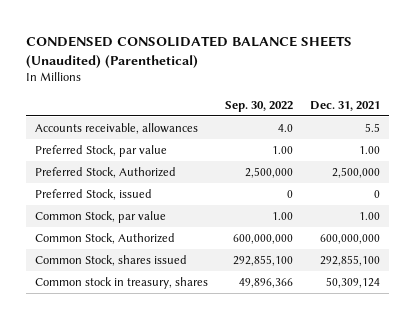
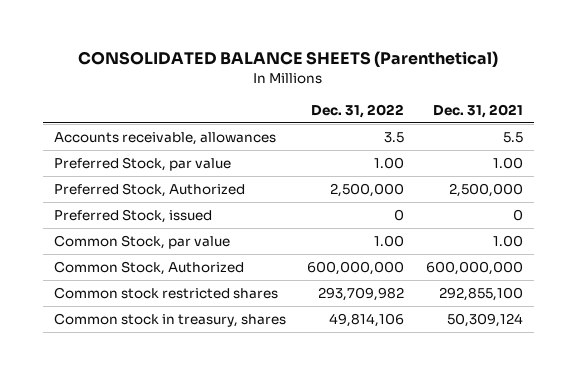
[26,35,353,68] CONDENSED CONSOLIDATED BALANCE SHEETS (Unaudited) (Parenthetical) -> [78,51,499,68] CONSOLIDATED BALANCE SHEETS (Parenthetical)
[224,100,293,112] Sep. 30, 2022 -> none
none -> [311,103,405,118] Dec. 31, 2022
[34,254,187,266] Common Stock, shares issued -> [53,286,278,299] Common stock restricted shares

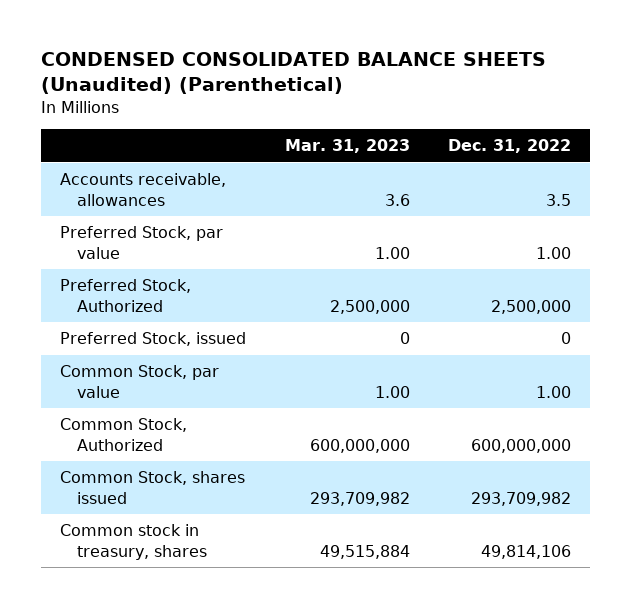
[78,51,499,68] CONSOLIDATED BALANCE SHEETS (Parenthetical) -> [41,52,547,95] CONDENSED CONSOLIDATED BALANCE SHEETS (Unaudited) (Parenthetical)
[432,103,523,118] Dec. 31, 2021 -> none
none -> [284,139,410,154] Mar. 31, 2023
[53,286,278,299] Common stock restricted shares -> [60,471,246,504] Common Stock, shares issued

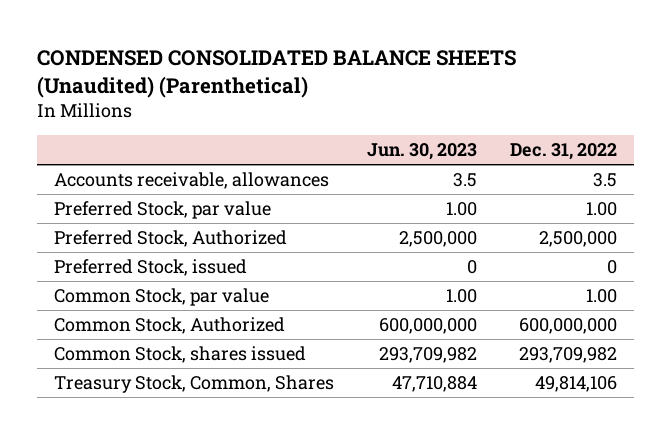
[284,139,410,154] Mar. 31, 2023 -> none
none -> [367,143,478,161] Jun. 30, 2023
[60,524,208,560] Common stock in treasury, shares -> [53,374,334,393] Treasury Stock, Common, Shares

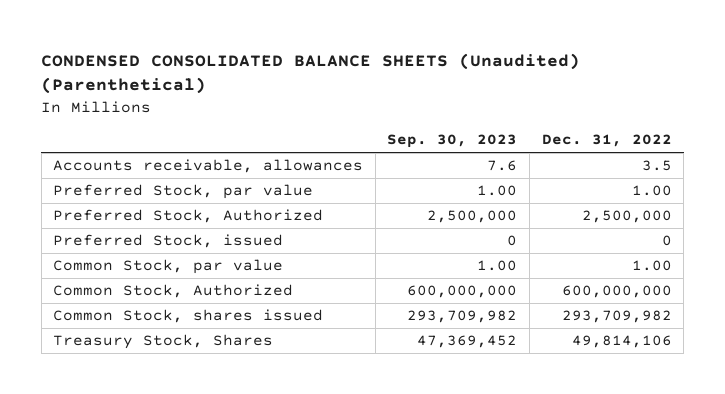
[367,143,478,161] Jun. 30, 2023 -> none
none -> [387,134,518,149] Sep. 30, 2023
[53,374,334,393] Treasury Stock, Common, Shares -> [53,334,274,350] Treasury Stock, Shares

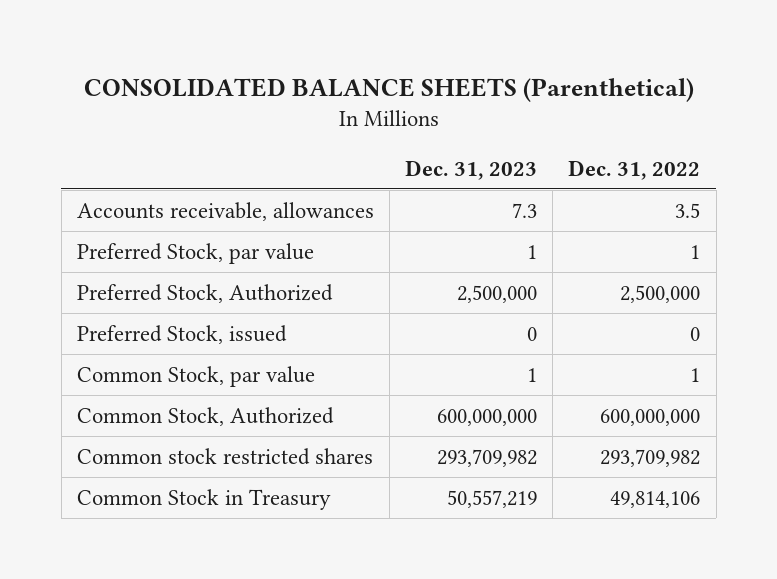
[41,52,581,95] CONDENSED CONSOLIDATED BALANCE SHEETS (Unaudited) (Parenthetical) -> [83,77,694,102] CONSOLIDATED BALANCE SHEETS (Parenthetical)
[387,134,518,149] Sep. 30, 2023 -> none
none -> [405,159,538,180] Dec. 31, 2023
[631,185,672,197] 1.00 -> [690,244,701,259] 1
[631,260,672,272] 1.00 -> [690,367,701,382] 1
[53,309,324,324] Common Stock, shares issued -> [76,447,373,465] Common stock restricted shares
[53,334,274,350] Treasury Stock, Shares -> [76,488,331,510] Common Stock in Treasury

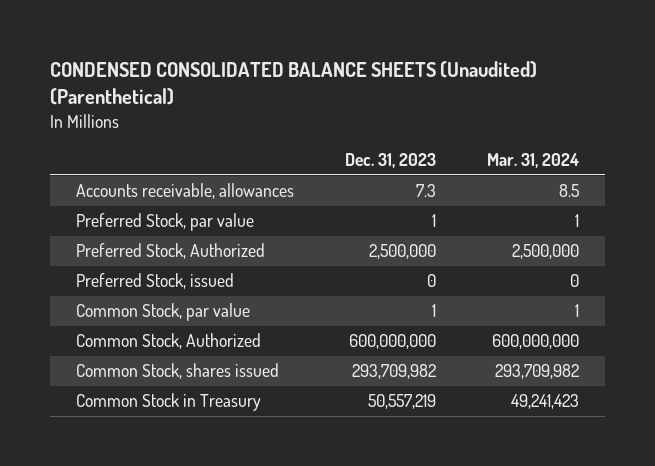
[83,77,694,102] CONSOLIDATED BALANCE SHEETS (Parenthetical) -> [50,61,538,106] CONDENSED CONSOLIDATED BALANCE SHEETS (Unaudited) (Parenthetical)
[568,159,701,180] Dec. 31, 2022 -> none
none -> [487,153,580,169] Mar. 31, 2024
[76,447,373,465] Common stock restricted shares -> [75,363,279,380] Common Stock, shares issued

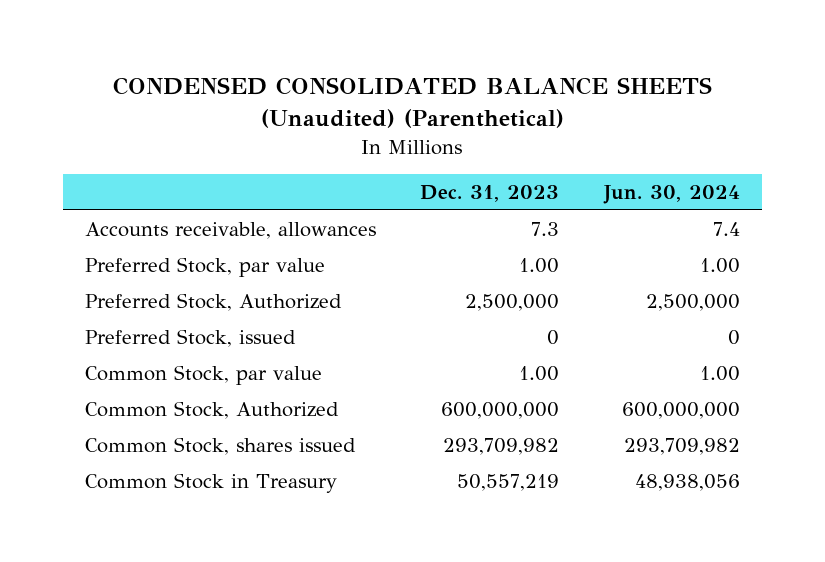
[487,153,580,169] Mar. 31, 2024 -> none
none -> [602,185,740,205] Jun. 30, 2024
[432,214,437,228] 1 -> [519,258,560,274] 1.00
[432,304,437,318] 1 -> [519,366,560,382] 1.00

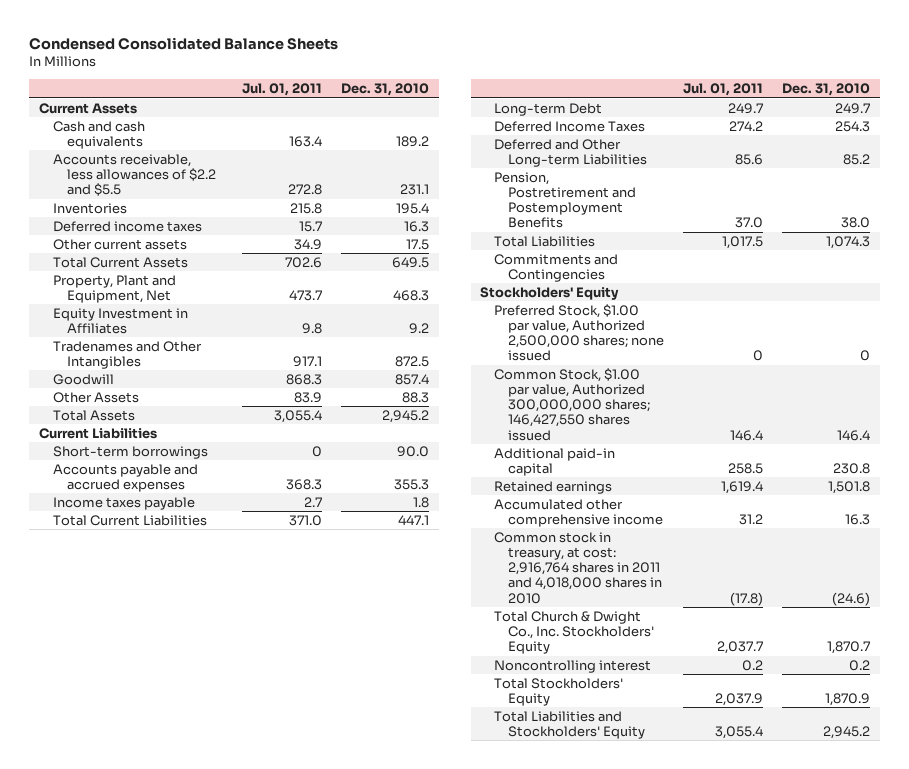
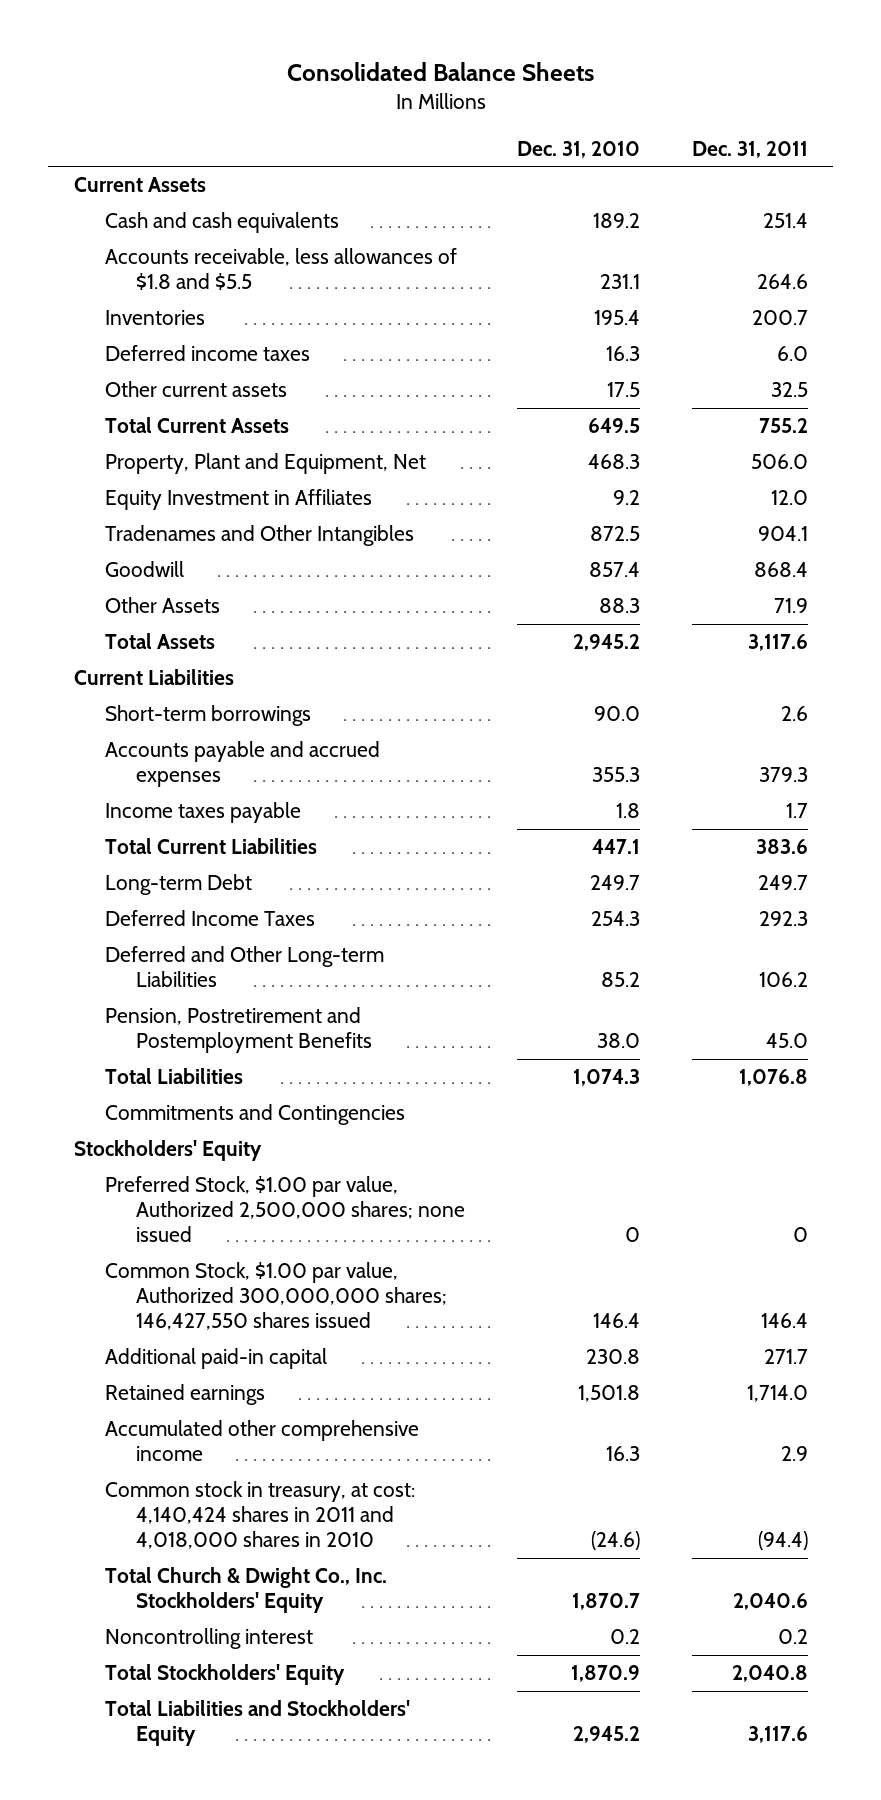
[29,37,339,51] Condensed Consolidated Balance Sheets -> [286,61,594,81] Consolidated Balance Sheets
[241,83,322,97] Jul. 01, 2011 -> none
none -> [691,140,808,158] Dec. 31, 2011
[52,153,216,197] Accounts receivable, less allowances of $2.2 and $5.5 -> [104,248,457,291] Accounts receivable, less allowances of $1.8 and $5.5
[494,531,663,604] Common stock in treasury, at cost: 2,916,764 shares in 2011 and 4,018,000 shares in 2010 -> [104,1481,415,1550] Common stock in treasury, at cost: 4,140,424 shares in 2011 and 4,018,000 shares in 2010

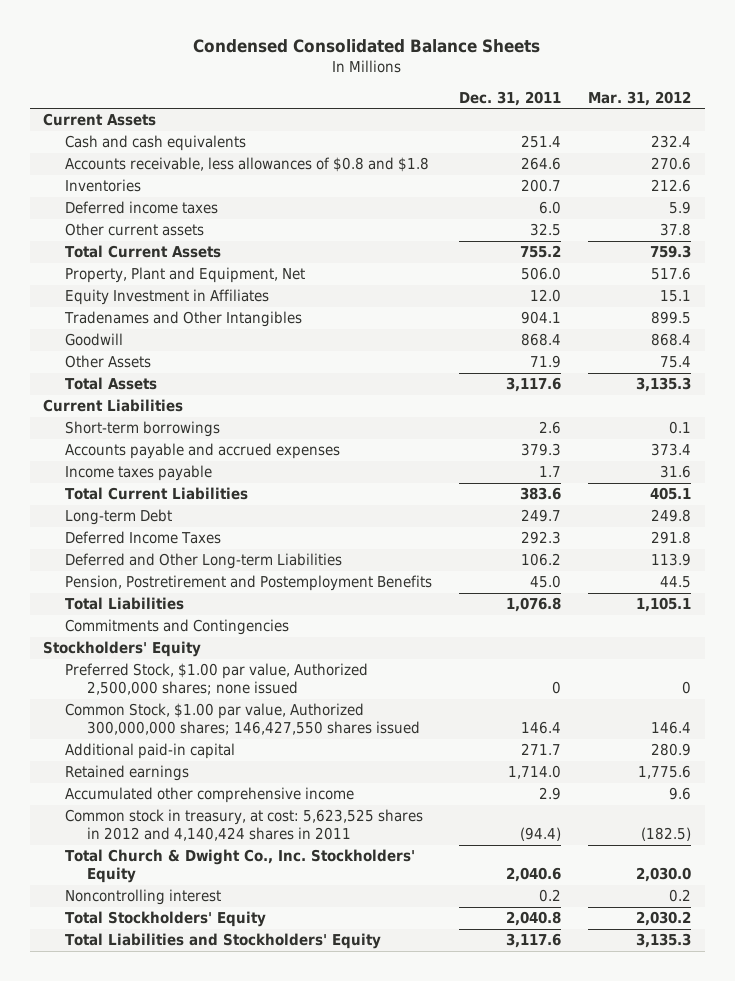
[286,61,594,81] Consolidated Balance Sheets -> [193,39,541,54] Condensed Consolidated Balance Sheets
[516,140,640,158] Dec. 31, 2010 -> none
none -> [588,90,692,106] Mar. 31, 2012
[104,248,457,291] Accounts receivable, less allowances of $1.8 and $5.5 -> [65,157,430,173] Accounts receivable, less allowances of $0.8 and $1.8
[104,1481,415,1550] Common stock in treasury, at cost: 4,140,424 shares in 2011 and 4,018,000 shares in 2010 -> [65,809,424,841] Common stock in treasury, at cost: 5,623,525 shares in 2012 and 4,140,424 shares in 2011

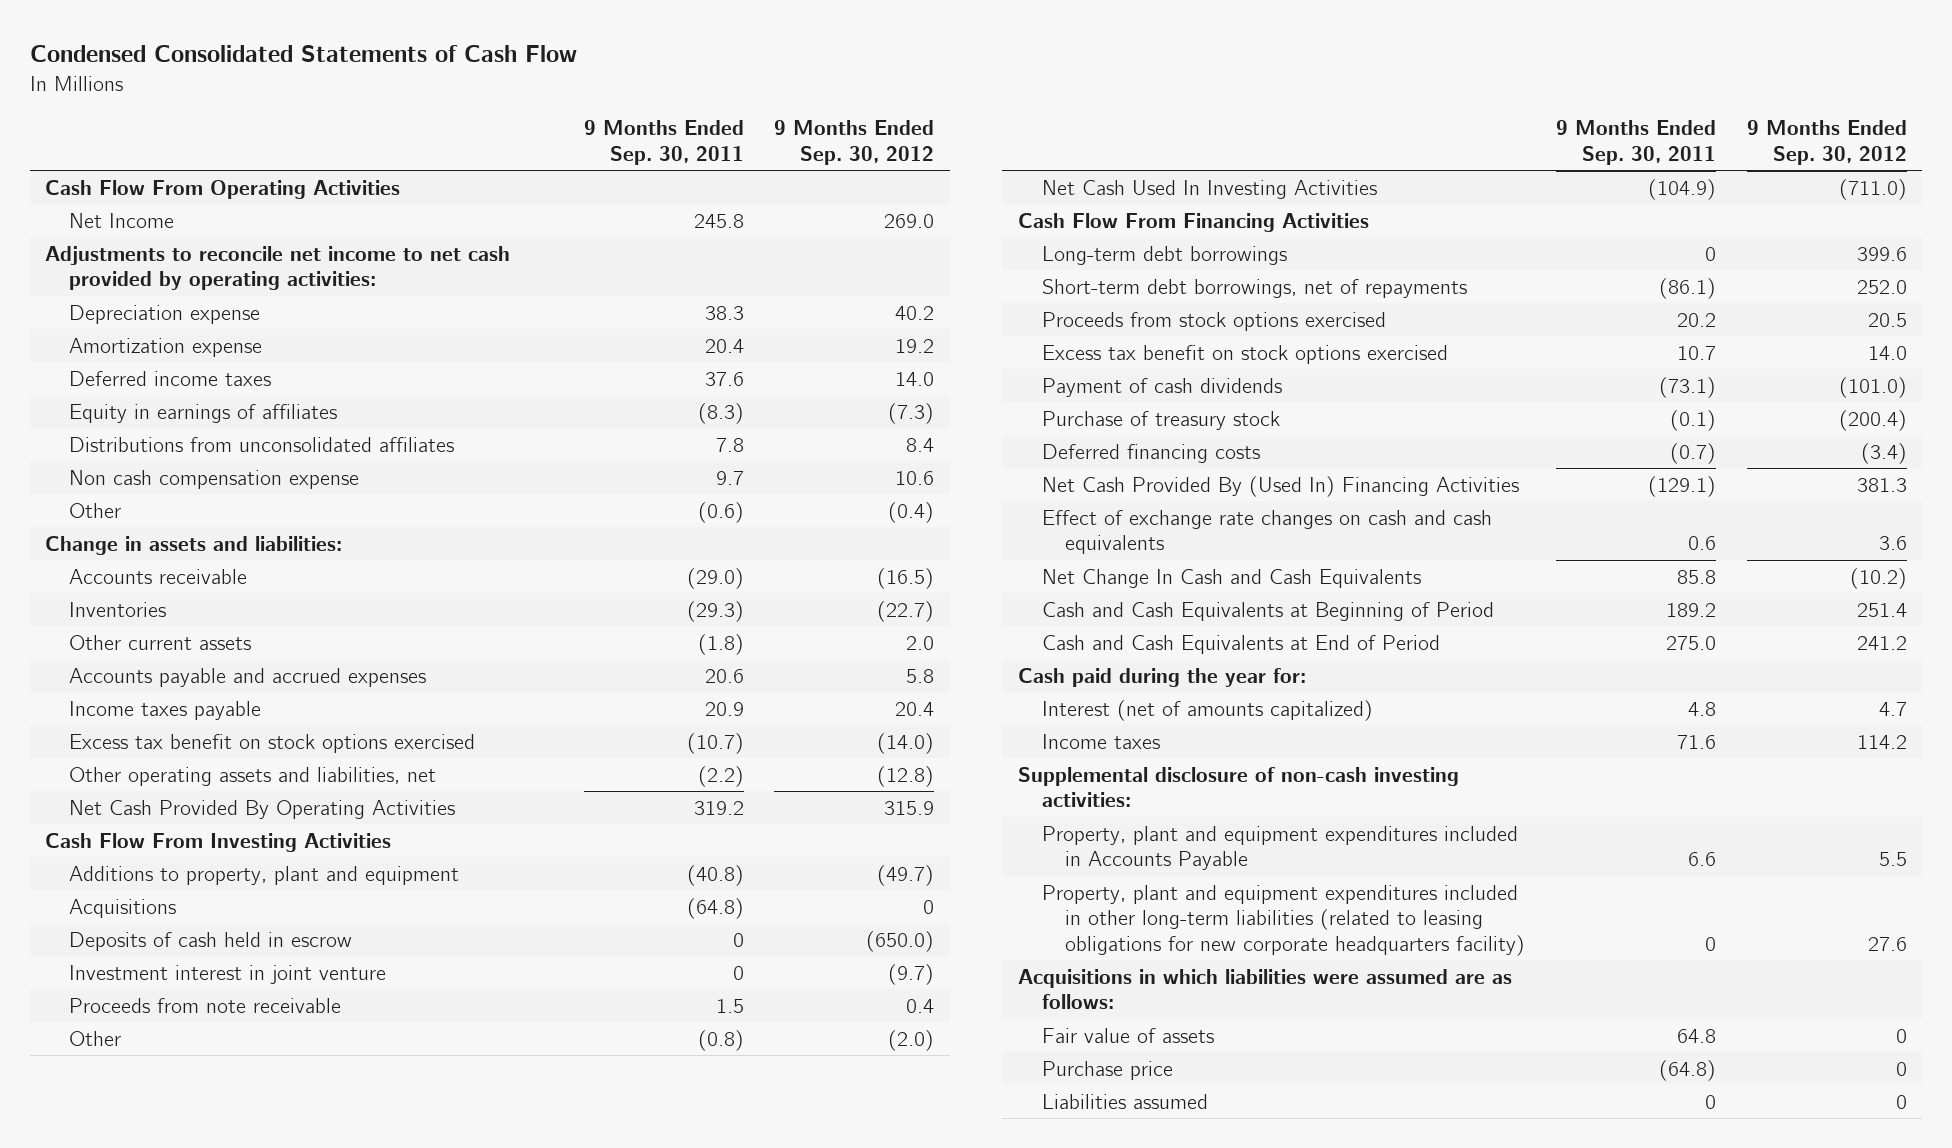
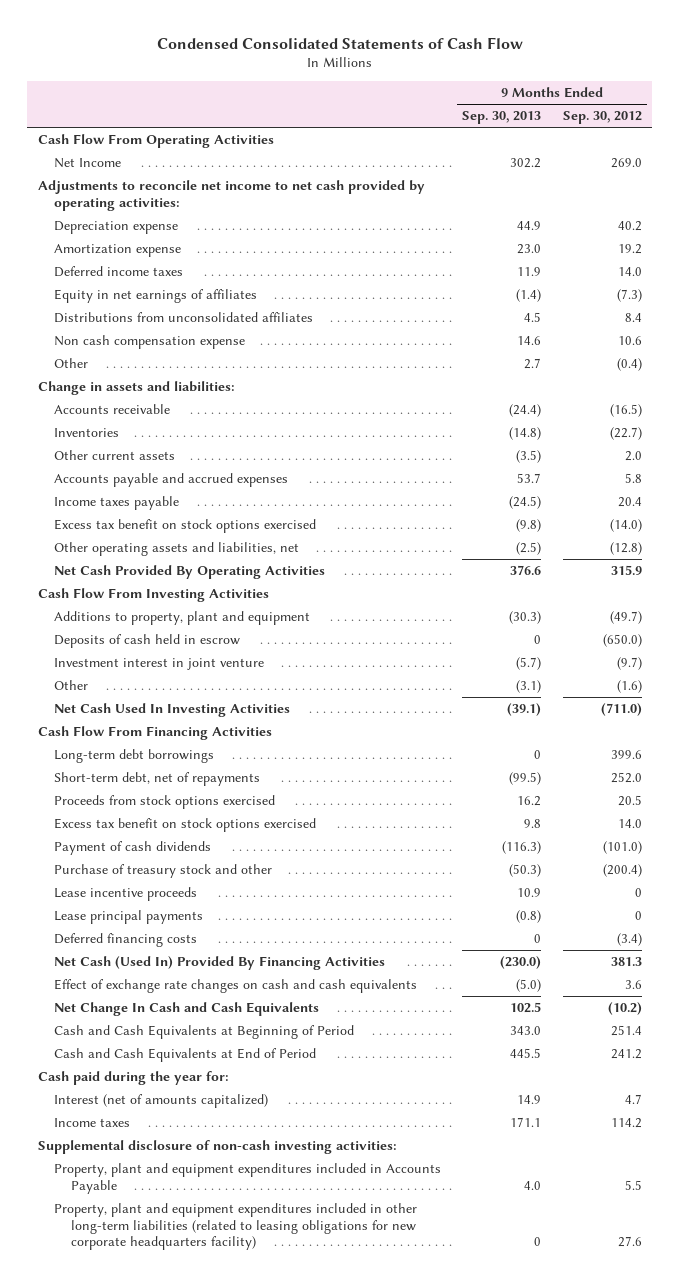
[583,120,744,165] 9 Months Ended Sep. 30, 2011 -> none
none -> [462,111,542,125] Sep. 30, 2013
[68,403,337,423] Equity in earnings of affiliates -> [54,289,258,304] Equity in net earnings of affiliates
[68,898,176,918] Acquisitions -> none
[68,997,341,1013] Proceeds from note receivable -> none
[888,1029,935,1051] (2.0) -> [616,680,642,694] (1.6)
[1041,278,1467,298] Short-term debt borrowings, net of repayments -> [54,772,261,787] Short-term debt, net of repayments
[1041,410,1280,430] Purchase of treasury stock -> [54,864,273,879] Purchase of treasury stock and other
none -> [54,887,198,902] Lease incentive proceeds
none -> [54,910,204,925] Lease principal payments
[1041,475,1519,497] Net Cash Provided By (Used In) Financing Activities -> [54,956,386,971] Net Cash (Used In) Provided By Financing Activities
[1017,968,1512,1010] Acquisitions in which liabilities were assumed are as follows: -> none
[1041,1027,1214,1043] Fair value of assets -> none
[1041,1060,1173,1080] Purchase price -> none
[1041,1093,1208,1109] Liabilities assumed -> none

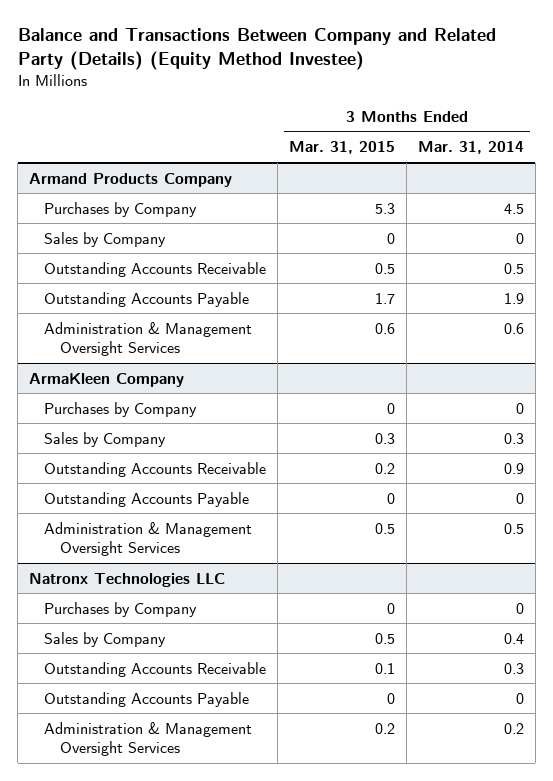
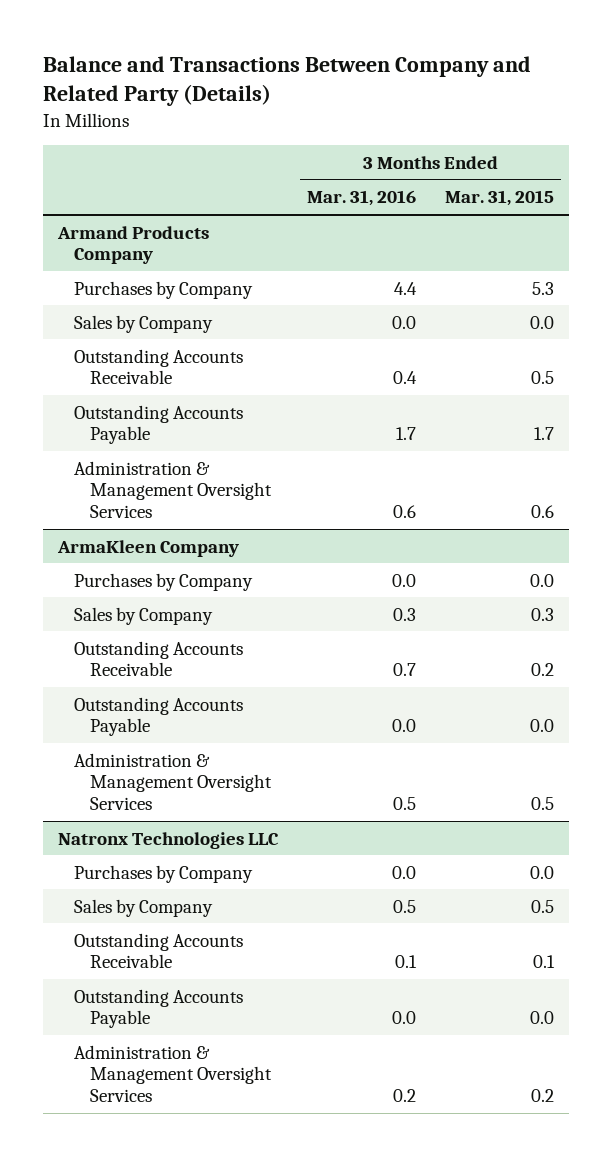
[17,28,496,71] Balance and Transactions Between Company and Related Party (Details) (Equity Method Investee) -> [43,56,532,107] Balance and Transactions Between Company and Related Party (Details)
[417,141,524,155] Mar. 31, 2014 -> none
none -> [306,190,416,207] Mar. 31, 2016
[387,232,396,244] 0 -> [530,315,555,329] 0.0
[387,402,396,414] 0 -> [530,573,555,587] 0.0
[387,492,396,504] 0 -> [530,719,555,733] 0.0
[387,602,396,614] 0 -> [530,865,555,879] 0.0
[387,692,396,704] 0 -> [530,1011,555,1025] 0.0

